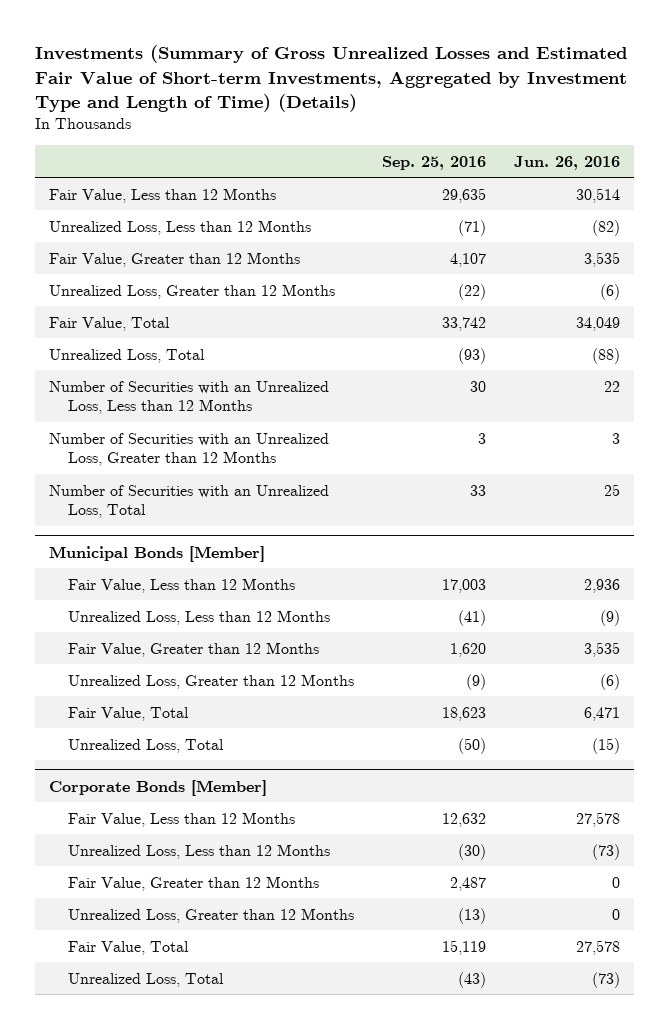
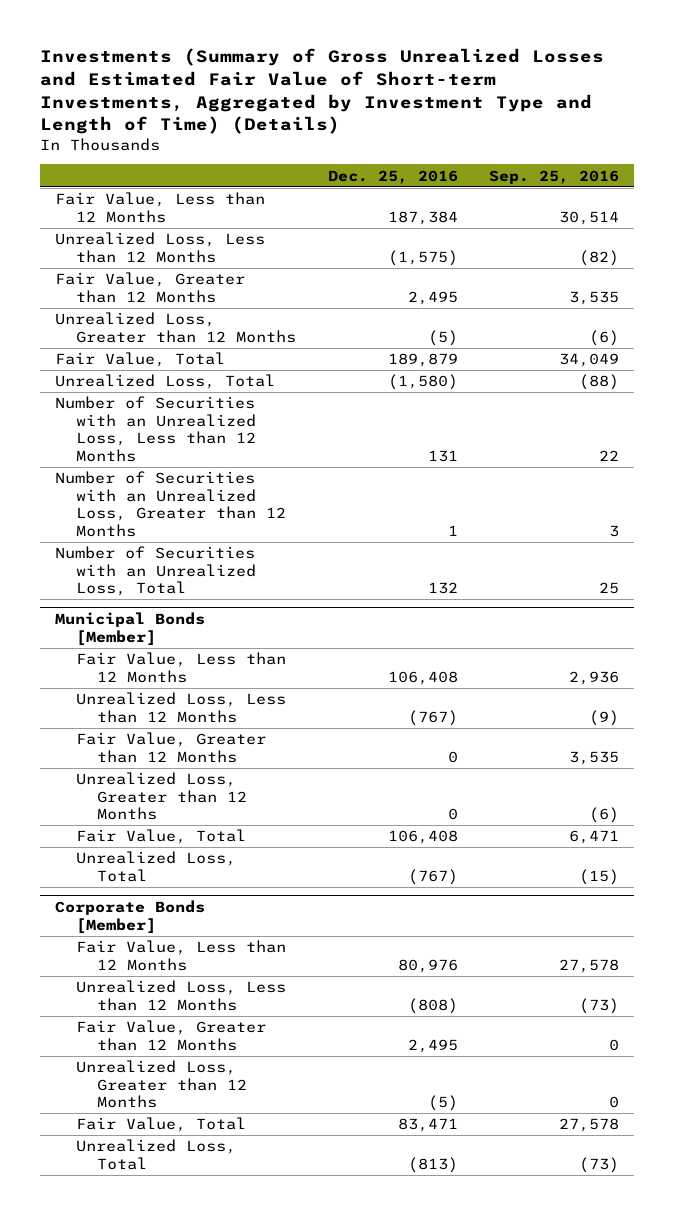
[514,155,621,170] Jun. 26, 2016 -> none
none -> [327,169,458,184] Dec. 25, 2016
[442,187,487,203] 29,635 -> [558,210,619,225] 30,514
[458,219,487,236] (71) -> [578,249,619,266] (82)
[450,252,487,267] 4,107 -> [568,290,619,305] 3,535
[458,283,487,300] (22) -> [588,329,619,346] (6)
[442,316,487,331] 33,742 -> [558,353,619,368] 34,049
[458,347,487,364] (93) -> [578,374,619,391] (88)
[470,380,487,392] 30 -> [598,449,619,461] 22
[470,484,487,496] 33 -> [598,582,619,595] 25
[442,578,487,593] 17,003 -> [568,670,619,685] 2,936
[458,609,487,626] (41) -> [588,709,619,726] (9)
[450,642,487,657] 1,620 -> [568,750,619,765] 3,535
[466,673,487,690] (9) -> [588,807,619,824] (6)
[442,706,487,721] 18,623 -> [568,830,619,845] 6,471
[458,737,487,754] (50) -> [578,868,619,885] (15)
[442,812,487,827] 12,632 -> [558,958,619,973] 27,578
[458,843,487,860] (30) -> [578,997,619,1014] (73)
[450,876,487,891] 2,487 -> [608,1038,619,1051] 0
[458,907,487,924] (13) -> [608,1096,619,1109] 0
[442,939,487,955] 15,119 -> [558,1118,619,1133] 27,578
[458,971,487,988] (43) -> [578,1156,619,1173] (73)

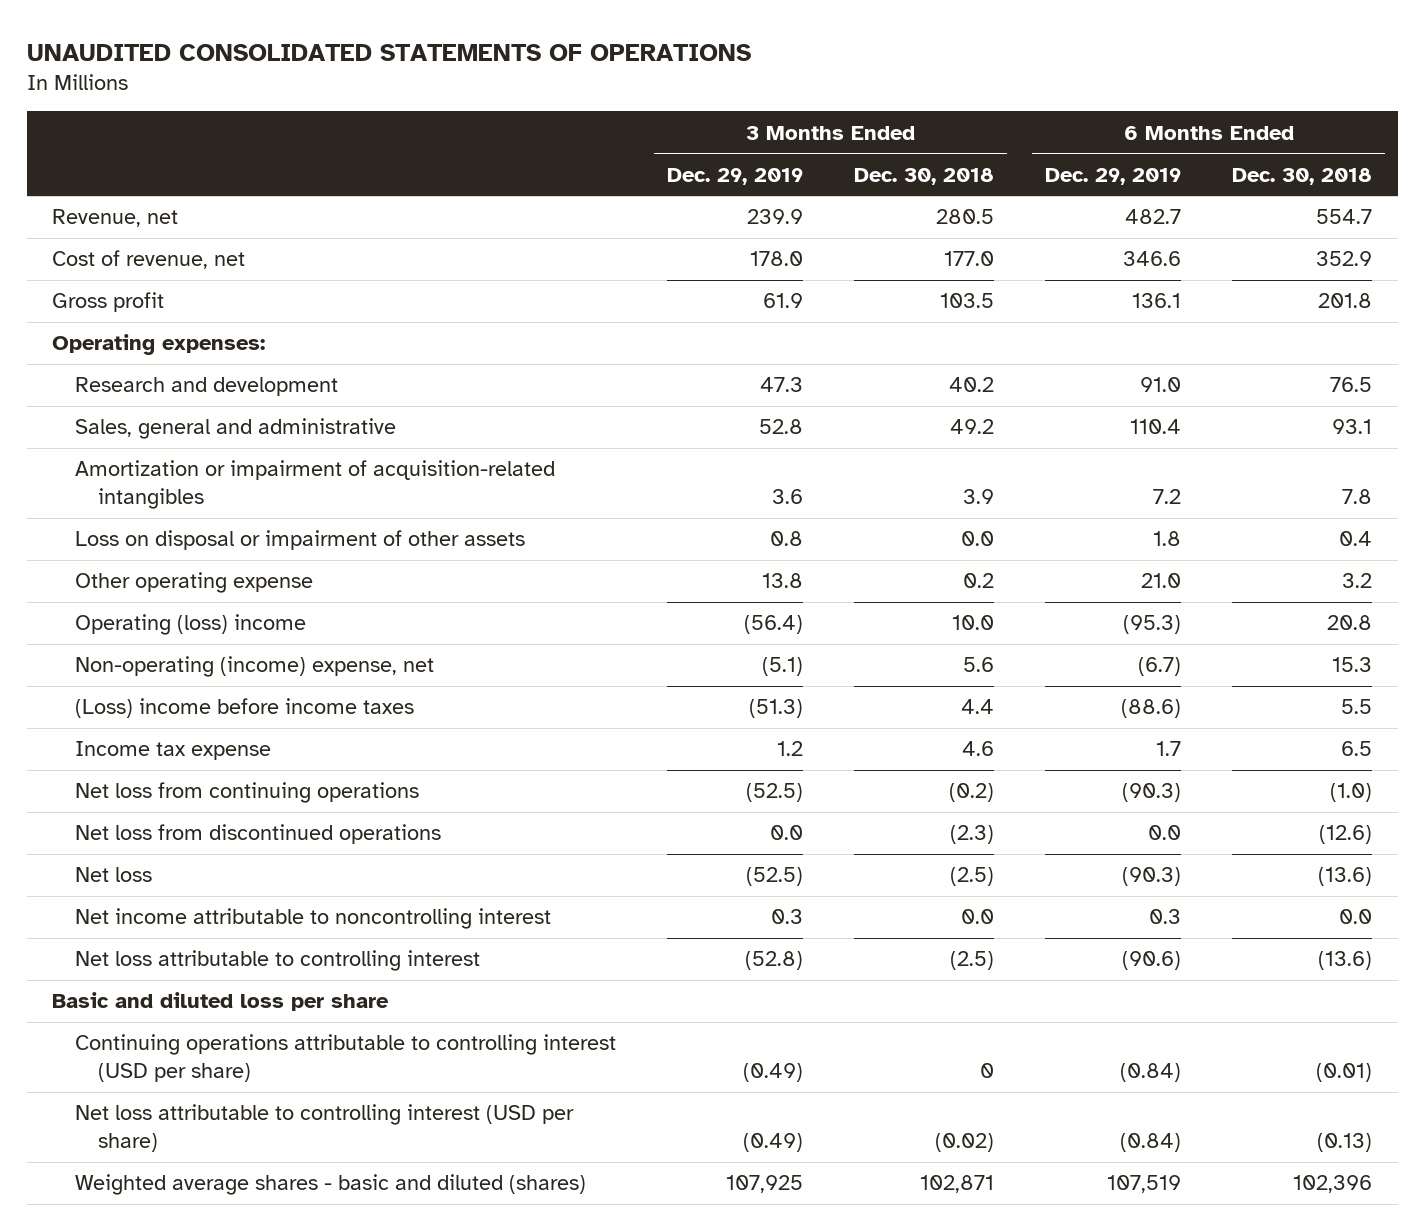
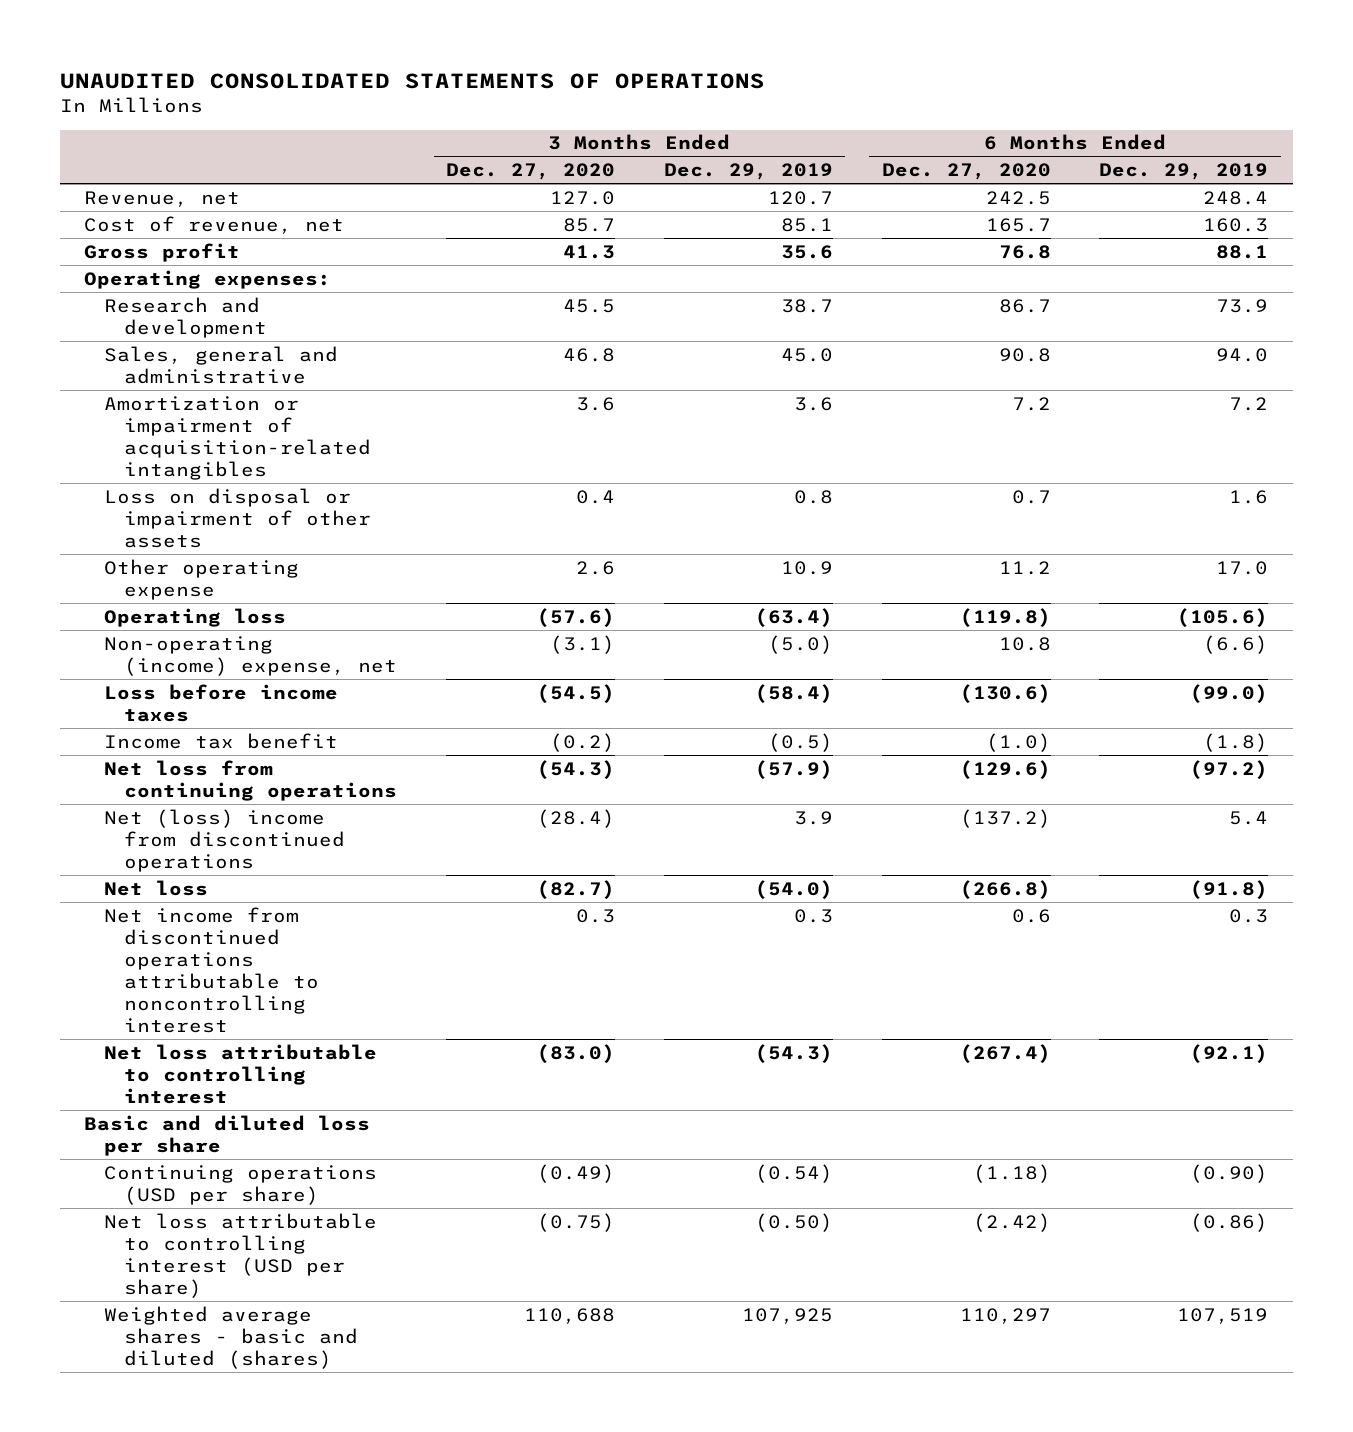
[854,167,995,185] Dec. 30, 2018 -> none
[1232,167,1373,185] Dec. 30, 2018 -> none
none -> [445,162,615,180] Dec. 27, 2020
none -> [881,162,1051,180] Dec. 27, 2020
[747,209,804,225] 239.9 -> [767,190,833,205] 120.7
[1125,209,1182,225] 482.7 -> [1203,190,1269,205] 248.4
[750,251,804,267] 178.0 -> [780,217,833,232] 85.1
[1123,251,1182,267] 346.6 -> [1203,217,1269,232] 160.3
[763,293,804,309] 61.9 -> [780,244,833,259] 35.6
[1132,293,1182,309] 136.1 -> [1216,244,1269,259] 88.1
[760,377,804,393] 47.3 -> [780,298,833,313] 38.7
[1140,377,1182,393] 91.0 -> [1216,298,1269,313] 73.9
[759,419,804,435] 52.8 -> [780,347,833,362] 45.0
[1130,419,1182,435] 110.4 -> [1216,347,1269,362] 94.0
[1153,531,1182,547] 1.8 -> [1229,489,1269,504] 1.6
[762,573,804,589] 13.8 -> [780,560,833,575] 10.9
[1141,573,1182,589] 21.0 -> [1216,560,1269,575] 17.0
[75,614,307,636] Operating (loss) income -> [104,607,287,627] Operating loss
[744,615,804,635] (56.4) -> [754,607,833,627] (63.4)
[1123,615,1182,635] (95.3) -> [1177,607,1269,627] (105.6)
[762,657,804,677] (5.1) -> [767,634,833,654] (5.0)
[1138,657,1182,677] (6.7) -> [1203,634,1269,654] (6.6)
[75,698,415,719] (Loss) income before income taxes -> [104,683,339,722] Loss before income taxes
[749,699,804,719] (51.3) -> [754,683,833,703] (58.4)
[1121,699,1182,719] (88.6) -> [1190,683,1269,703] (99.0)
[75,741,272,761] Income tax expense -> [104,732,339,749] Income tax benefit
[777,741,804,757] 1.2 -> [767,732,833,752] (0.5)
[1156,741,1182,757] 1.7 -> [1203,732,1269,752] (1.8)
[746,783,804,803] (52.5) -> [754,759,833,779] (57.9)
[1122,783,1182,803] (90.3) -> [1190,759,1269,779] (97.2)
[75,824,442,845] Net loss from discontinued operations -> [104,808,346,872] Net (loss) income from discontinued operations
[770,825,804,841] 0.0 -> [793,810,833,825] 3.9
[1148,825,1182,841] 0.0 -> [1229,810,1269,825] 5.4
[746,867,804,887] (52.5) -> [754,879,833,899] (54.0)
[1122,867,1182,887] (90.3) -> [1190,879,1269,899] (91.8)
[75,908,552,930] Net income attributable to noncontrolling interest -> [104,906,320,1033] Net income from discontinued operations attributable to noncontrolling interest
[745,951,804,971] (52.8) -> [754,1043,833,1063] (54.3)
[1122,951,1182,971] (90.6) -> [1190,1043,1269,1063] (92.1)
[75,1034,617,1083] Continuing operations attributable to controlling interest (USD per share) -> [104,1164,378,1205] Continuing operations (USD per share)
[743,1063,804,1083] (0.49) -> [754,1163,833,1183] (0.54)
[1120,1063,1182,1083] (0.84) -> [1190,1163,1269,1183] (0.90)
[743,1133,804,1153] (0.49) -> [754,1212,833,1232] (0.50)
[1120,1133,1182,1153] (0.84) -> [1190,1212,1269,1232] (0.86)

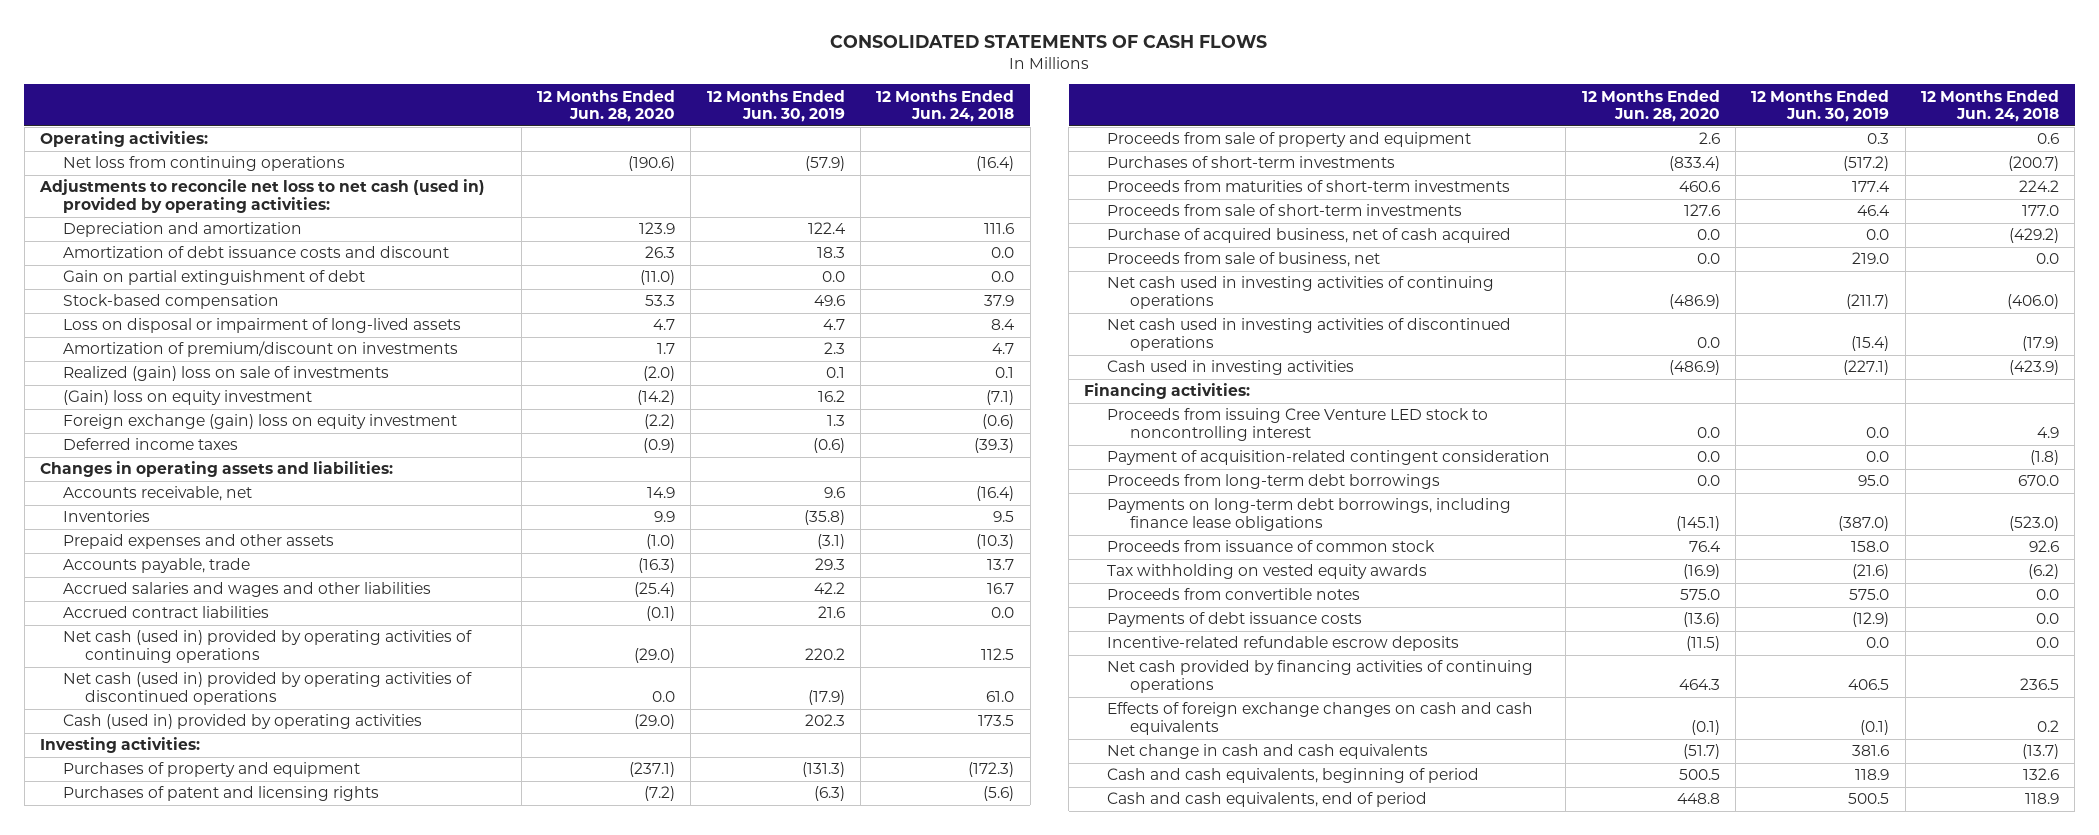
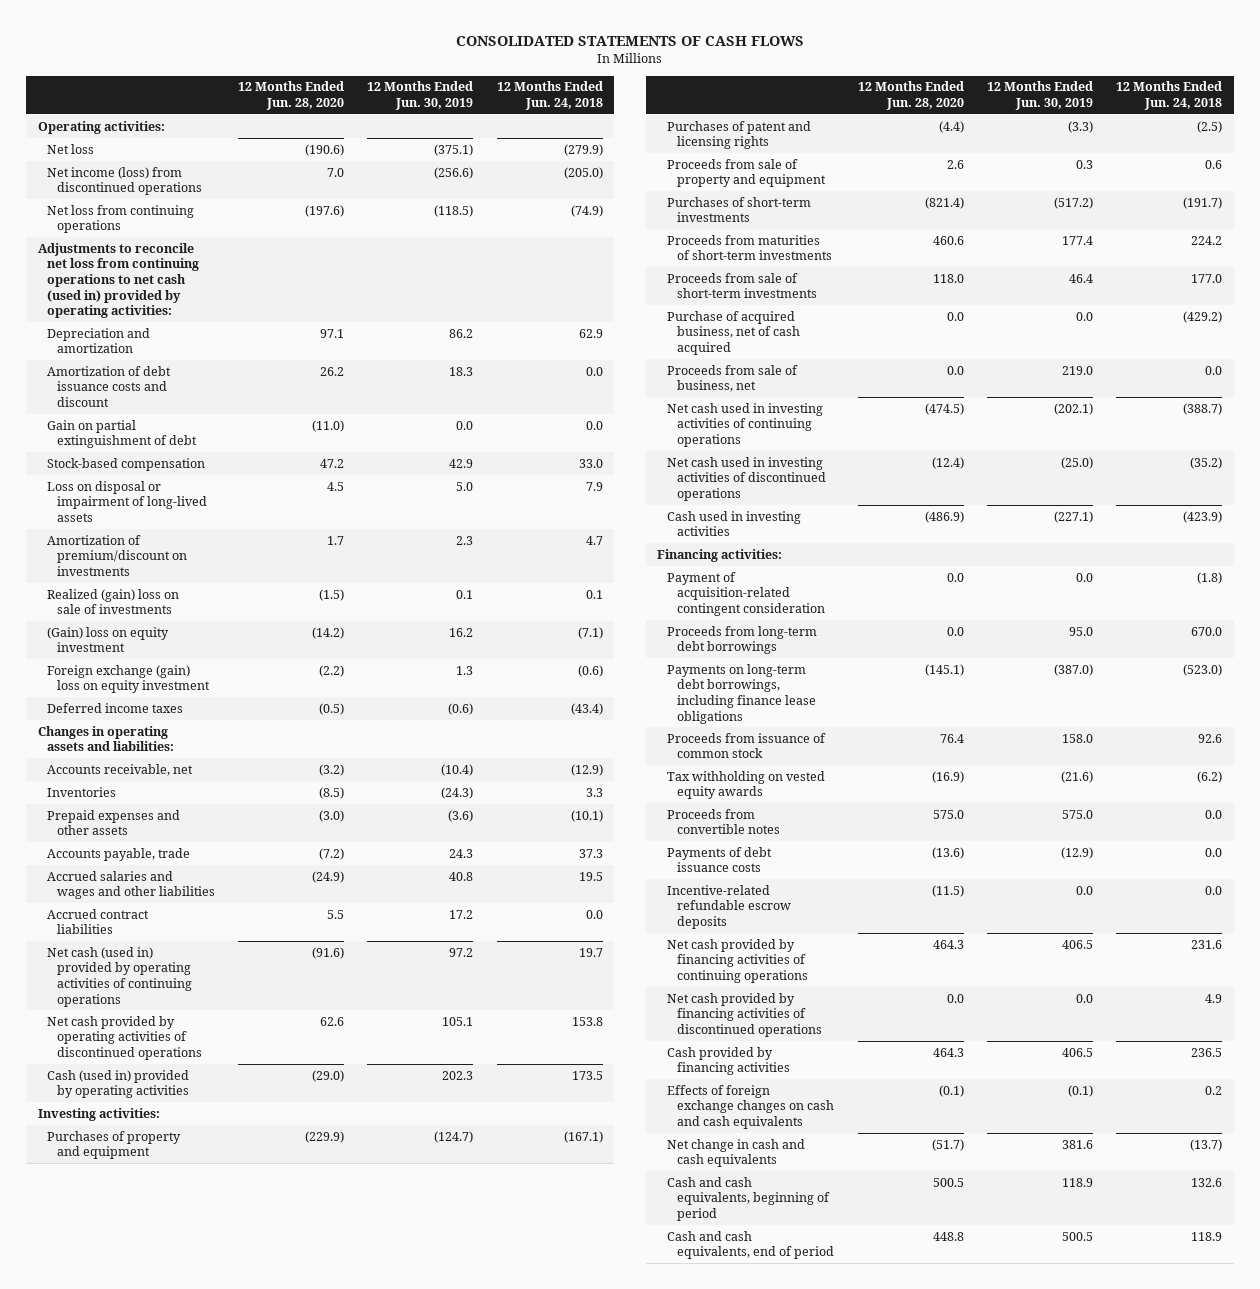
none -> [47,143,95,154] Net loss
none -> [47,166,203,196] Net income (loss) from discontinued operations
[628,156,676,172] (190.6) -> [305,204,345,217] (197.6)
[804,156,845,172] (57.9) -> [434,204,474,217] (118.5)
[976,156,1015,172] (16.4) -> [570,204,603,217] (74.9)
[38,179,485,214] Adjustments to reconcile net loss to net cash (used in) provided by operating activities: -> [37,242,200,319] Adjustments to reconcile net loss from continuing operations to net cash (used in) provided by operating activities:
[639,222,676,235] 123.9 -> [320,328,345,338] 97.1
[807,222,846,235] 122.4 -> [449,328,474,338] 86.2
[984,223,1015,235] 111.6 -> [578,328,603,338] 62.9
[645,246,676,259] 26.3 -> [320,366,345,376] 26.2
[645,295,676,307] 53.3 -> [320,458,345,468] 47.2
[813,295,845,307] 49.6 -> [449,458,474,468] 42.9
[984,295,1015,307] 37.9 -> [578,458,603,468] 33.0
[653,319,676,331] 4.7 -> [327,481,345,491] 4.5
[822,319,845,331] 4.7 -> [456,481,474,491] 5.0
[991,319,1016,331] 8.4 -> [585,481,603,491] 7.9
[643,366,676,382] (2.0) -> [319,588,345,601] (1.5)
[643,438,676,454] (0.9) -> [319,702,345,715] (0.5)
[974,438,1015,454] (39.3) -> [570,702,603,715] (43.4)
[647,487,676,499] 14.9 -> [319,763,345,776] (3.2)
[823,487,845,499] 9.6 -> [441,763,474,776] (10.4)
[976,486,1015,502] (16.4) -> [570,763,603,776] (12.9)
[654,511,676,523] 9.9 -> [319,786,345,799] (8.5)
[803,510,845,526] (35.8) -> [441,786,474,799] (24.3)
[993,511,1015,523] 9.5 -> [585,787,603,797] 3.3
[646,534,676,550] (1.0) -> [319,809,345,822] (3.0)
[816,534,845,550] (3.1) -> [448,809,474,822] (3.6)
[976,534,1015,550] (10.3) -> [570,809,603,822] (10.1)
[638,558,676,574] (16.3) -> [319,847,345,860] (7.2)
[814,558,845,571] 29.3 -> [449,848,474,858] 24.3
[987,559,1015,571] 13.7 -> [578,848,603,858] 37.3
[634,582,676,598] (25.4) -> [312,870,345,883] (24.9)
[813,582,845,595] 42.2 -> [449,871,474,881] 40.8
[987,583,1015,595] 16.7 -> [578,871,603,881] 19.5
[646,606,676,622] (0.1) -> [327,909,345,919] 5.5
[817,606,845,619] 21.6 -> [449,909,474,919] 17.2
[634,648,676,664] (29.0) -> [312,946,345,959] (91.6)
[804,648,845,661] 220.2 -> [449,947,474,957] 97.2
[981,648,1015,661] 112.5 -> [578,947,603,957] 19.7
[62,672,472,706] Net cash (used in) provided by operating activities of discontinued operations -> [47,1015,203,1061] Net cash provided by operating activities of discontinued operations
[652,691,676,703] 0.0 -> [320,1016,345,1026] 62.6
[807,690,845,706] (17.9) -> [442,1016,474,1026] 105.1
[986,691,1015,703] 61.0 -> [571,1016,603,1026] 153.8
[629,762,676,778] (237.1) -> [305,1130,345,1143] (229.9)
[801,762,845,778] (131.3) -> [434,1130,474,1143] (124.7)
[968,762,1015,778] (172.3) -> [563,1130,603,1143] (167.1)
[644,786,676,802] (7.2) -> [938,120,964,133] (4.4)
[813,786,845,802] (6.3) -> [1068,120,1094,133] (3.3)
[983,786,1015,802] (5.6) -> [1197,120,1223,133] (2.5)
[1668,156,1720,172] (833.4) -> [924,196,964,209] (821.4)
[2007,156,2059,172] (200.7) -> [1183,196,1223,209] (191.7)
[1683,204,1720,217] 127.6 -> [932,273,964,283] 118.0
[1668,294,1720,310] (486.9) -> [924,402,964,415] (474.5)
[1846,294,1890,310] (211.7) -> [1054,402,1094,415] (202.1)
[2006,294,2059,310] (406.0) -> [1183,402,1223,415] (388.7)
[1696,337,1720,349] 0.0 -> [931,456,964,469] (12.4)
[1851,336,1890,352] (15.4) -> [1061,456,1094,469] (25.0)
[2021,336,2059,352] (17.9) -> [1190,456,1223,469] (35.2)
[1107,408,1489,442] Proceeds from issuing Cree Venture LED stock to noncontrolling interest -> none
[2019,678,2059,691] 236.5 -> [1191,939,1223,949] 231.6
none -> [667,992,822,1038] Net cash provided by financing activities of discontinued operations
none -> [667,1046,790,1076] Cash provided by financing activities

